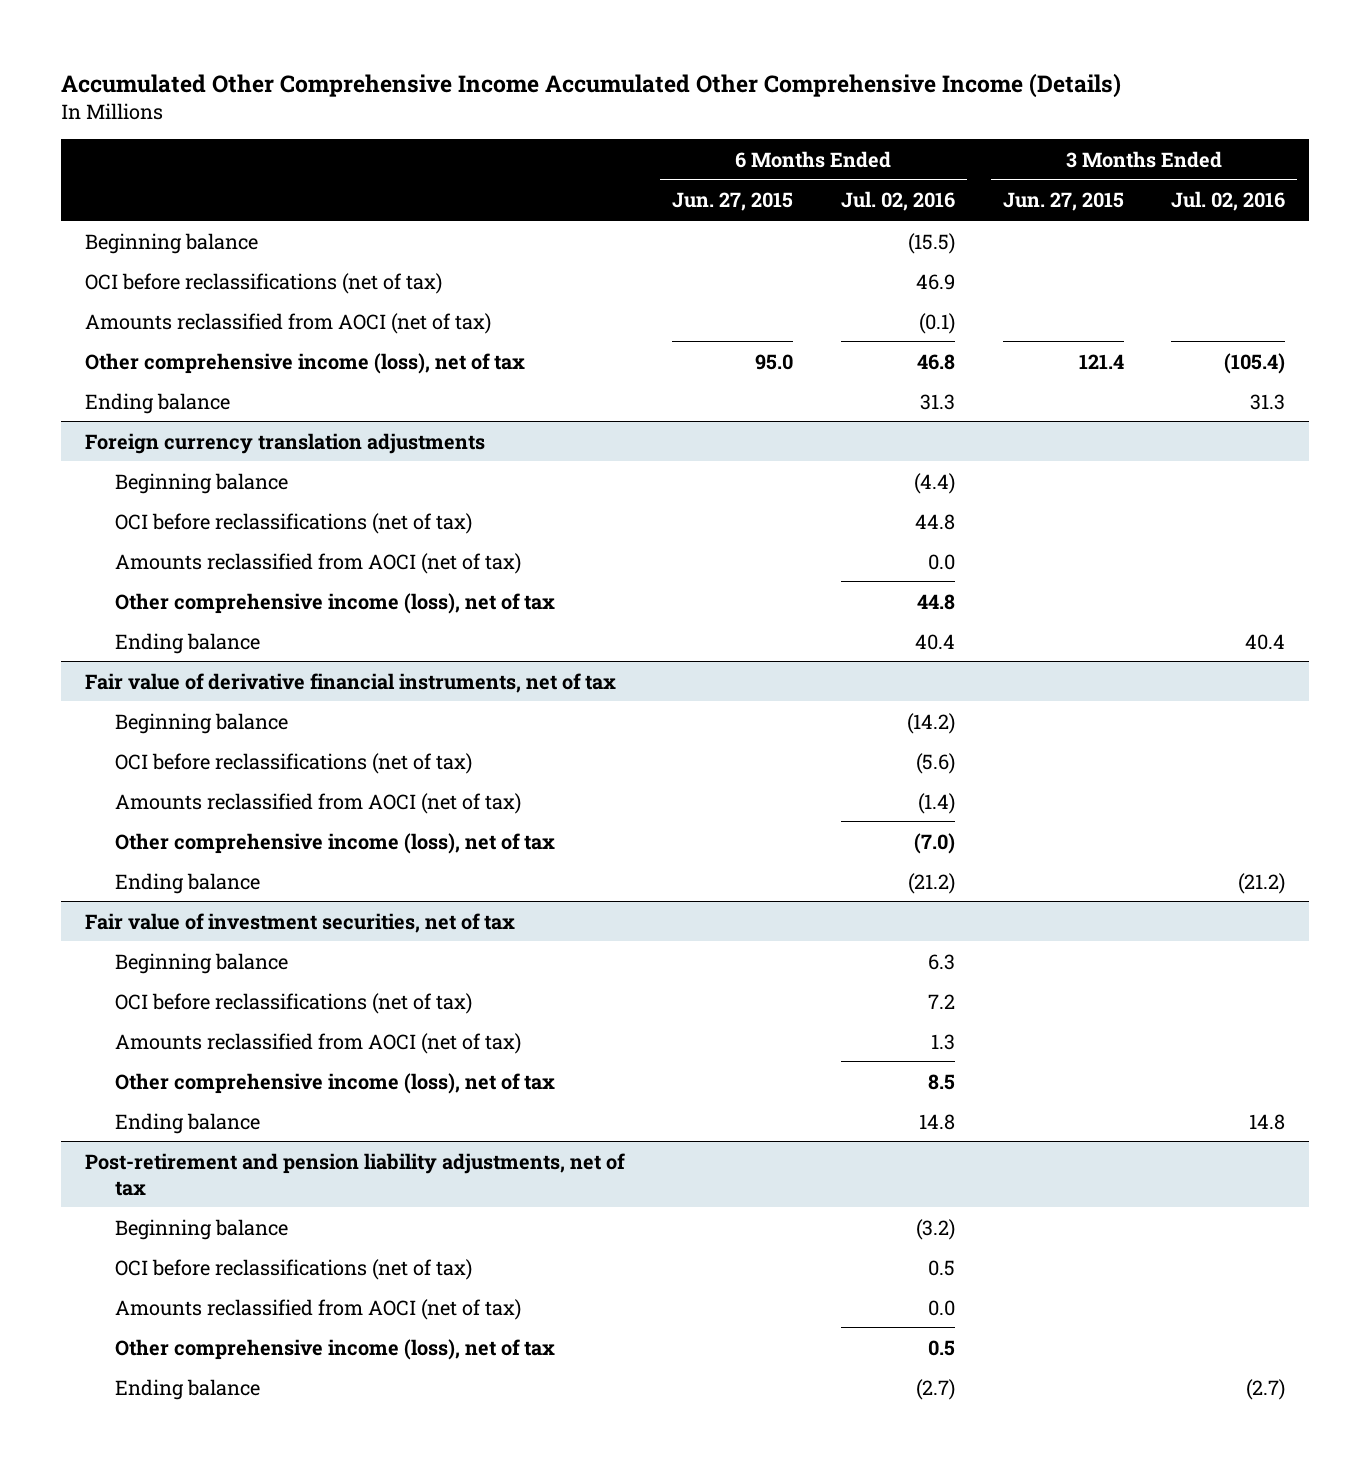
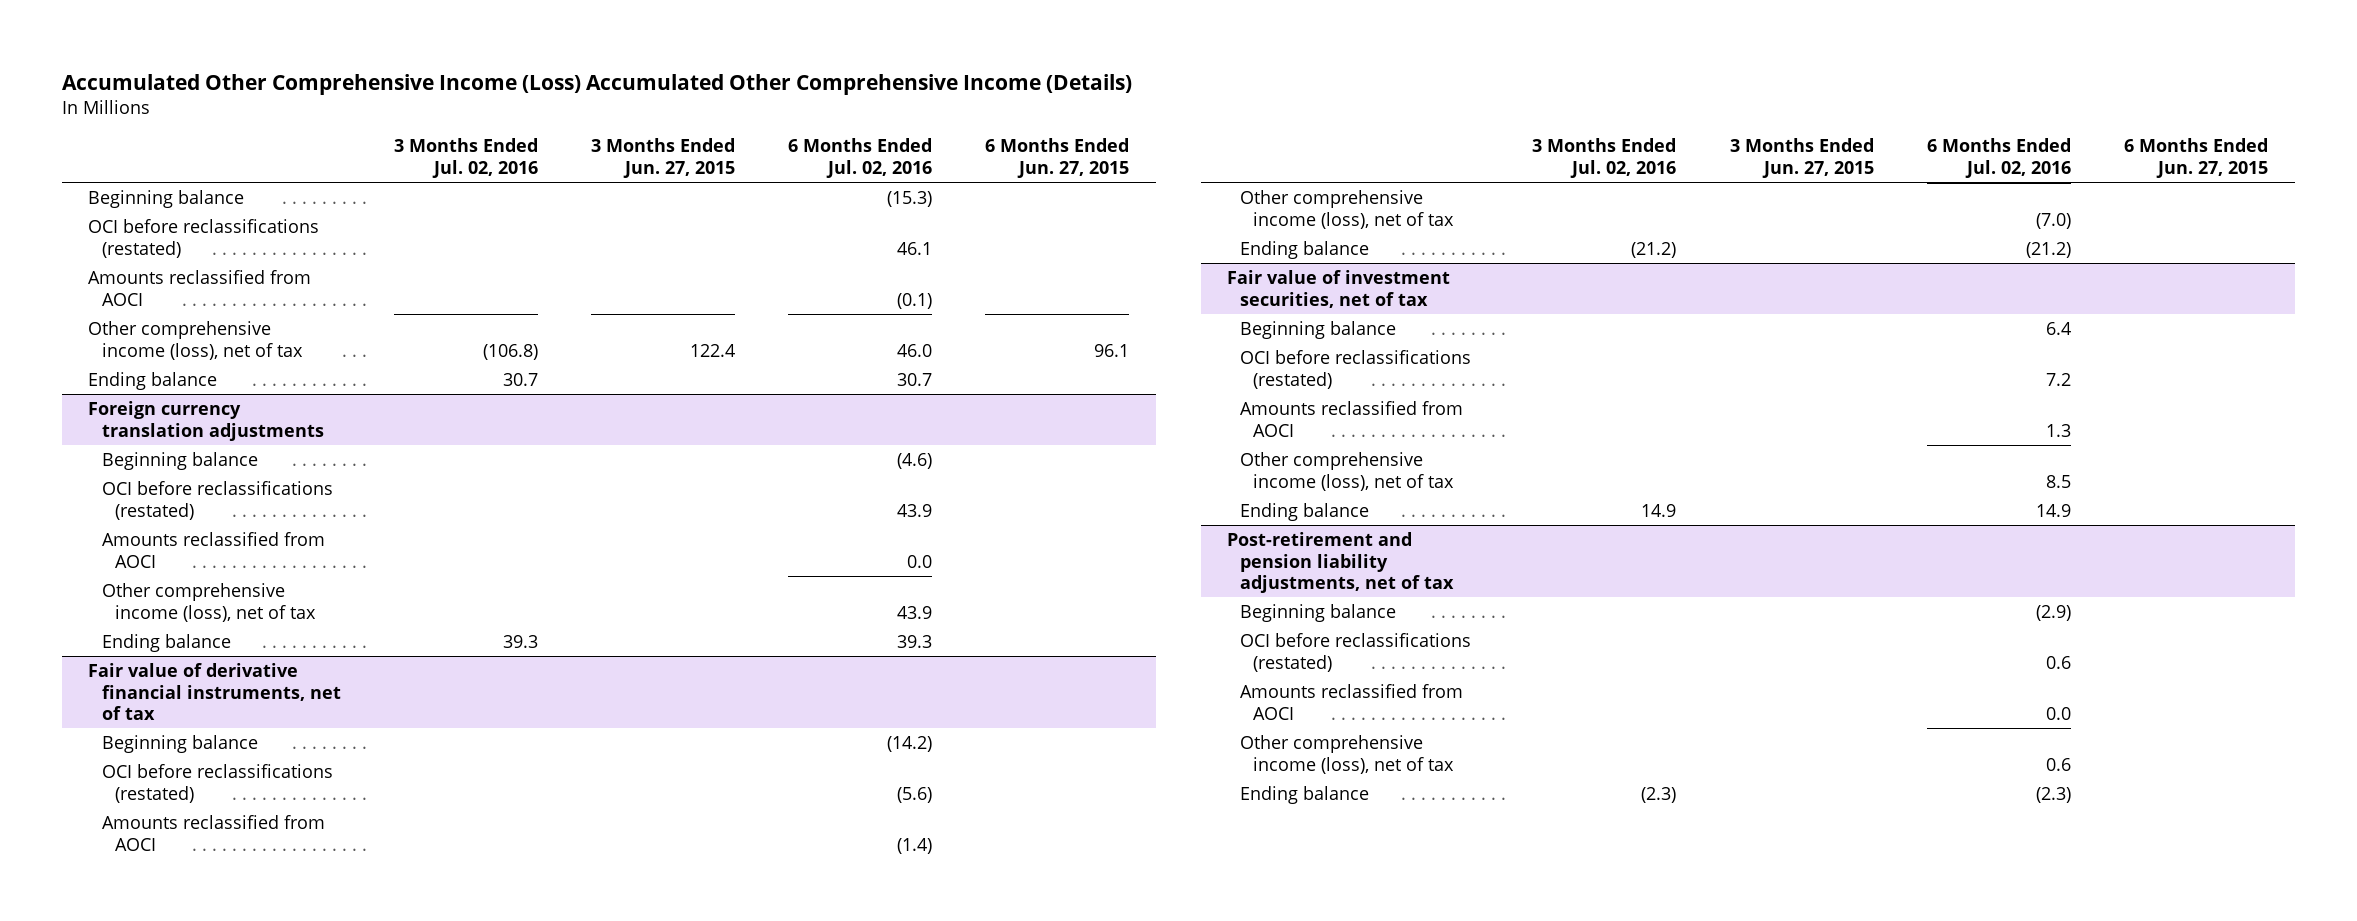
[60,73,1121,99] Accumulated Other Comprehensive Income Accumulated Other Comprehensive Income (Details) -> [61,73,1132,95] Accumulated Other Comprehensive Income (Loss) Accumulated Other Comprehensive Income (Details)
[907,232,955,254] (15.5) -> [887,190,933,207] (15.3)
[84,272,442,294] OCI before reclassifications (net of tax) -> [88,218,320,258] OCI before reclassifications (restated)
[915,273,955,290] 46.9 -> [897,241,933,255] 46.1
[84,312,491,334] Amounts reclassified from AOCI (net of tax) -> [88,269,312,306] Amounts reclassified from AOCI
[754,353,793,370] 95.0 -> [1094,343,1130,357] 96.1
[916,353,955,370] 46.8 -> [897,343,933,357] 46.0
[1078,353,1124,369] 121.4 -> [689,343,735,357] 122.4
[1224,352,1286,374] (105.4) -> [482,343,538,360] (106.8)
[919,393,955,410] 31.3 -> [897,372,933,386] 30.7
[1250,393,1286,410] 31.3 -> [502,372,538,386] 30.7
[913,472,955,494] (4.4) -> [897,452,933,469] (4.6)
[115,512,473,534] OCI before reclassifications (net of tax) -> [101,480,333,520] OCI before reclassifications (restated)
[914,513,955,530] 44.8 -> [897,503,933,517] 43.9
[115,552,522,574] Amounts reclassified from AOCI (net of tax) -> [101,531,325,568] Amounts reclassified from AOCI
[916,593,955,610] 44.8 -> [897,605,933,619] 43.9
[914,633,955,650] 40.4 -> [897,634,933,648] 39.3
[1245,633,1286,650] 40.4 -> [502,634,538,648] 39.3
[115,752,473,774] OCI before reclassifications (net of tax) -> [101,763,333,803] OCI before reclassifications (restated)
[115,792,522,814] Amounts reclassified from AOCI (net of tax) -> [101,814,325,851] Amounts reclassified from AOCI
[927,953,955,970] 6.3 -> [2045,321,2071,335] 6.4
[115,992,473,1014] OCI before reclassifications (net of tax) -> [1240,349,1472,389] OCI before reclassifications (restated)
[115,1032,522,1054] Amounts reclassified from AOCI (net of tax) -> [1240,400,1464,437] Amounts reclassified from AOCI
[918,1113,955,1130] 14.8 -> [2035,503,2071,517] 14.9
[1249,1113,1286,1130] 14.8 -> [1641,503,1677,517] 14.9
[915,1218,955,1240] (3.2) -> [2035,604,2071,621] (2.9)
[115,1258,473,1280] OCI before reclassifications (net of tax) -> [1240,632,1472,672] OCI before reclassifications (restated)
[927,1259,955,1276] 0.5 -> [2045,655,2071,669] 0.6
[115,1298,522,1320] Amounts reclassified from AOCI (net of tax) -> [1240,683,1464,720] Amounts reclassified from AOCI
[927,1339,955,1356] 0.5 -> [2045,757,2071,771] 0.6
[915,1378,955,1400] (2.7) -> [2035,786,2071,803] (2.3)
[1246,1378,1286,1400] (2.7) -> [1641,786,1677,803] (2.3)

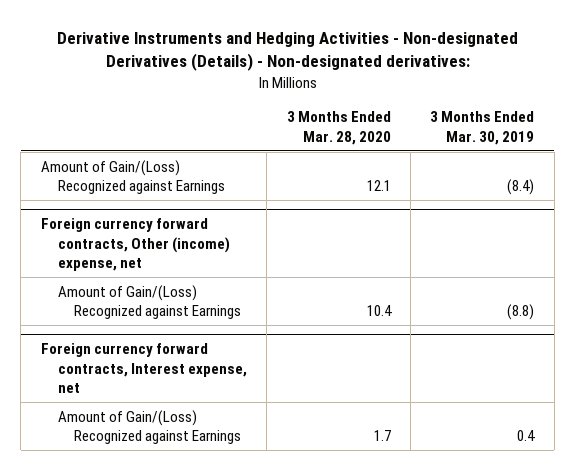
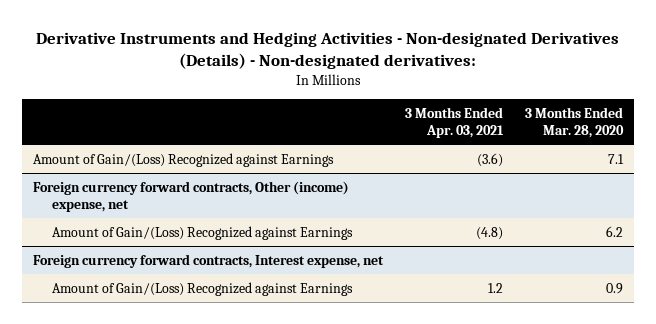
[430,111,535,145] 3 Months Ended Mar. 30, 2019 -> none
none -> [405,107,505,139] 3 Months Ended Apr. 03, 2021
[366,180,391,192] 12.1 -> [608,153,625,164] 7.1
[366,305,392,317] 10.4 -> [606,225,624,237] 6.2
[373,430,391,442] 1.7 -> [606,282,624,294] 0.9

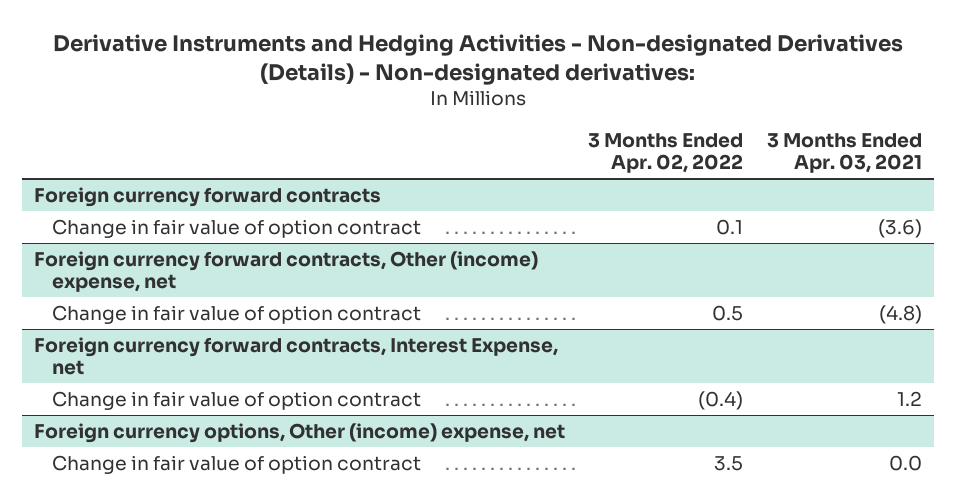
[525,107,625,139] 3 Months Ended Mar. 28, 2020 -> none
none -> [588,133,744,173] 3 Months Ended Apr. 02, 2022
none -> [33,187,381,208] Foreign currency forward contracts
[33,152,335,167] Amount of Gain/(Loss) Recognized against Earnings -> [52,219,422,239] Change in fair value of option contract
[51,225,353,240] Amount of Gain/(Loss) Recognized against Earnings -> [52,305,422,325] Change in fair value of option contract
[33,253,385,268] Foreign currency forward contracts, Interest expense, net -> [33,337,558,375] Foreign currency forward contracts, Interest Expense, net
[51,281,353,296] Amount of Gain/(Loss) Recognized against Earnings -> [52,391,422,411] Change in fair value of option contract
none -> [33,423,565,444] Foreign currency options, Other (income) expense, net
none -> [52,455,422,475] Change in fair value of option contract

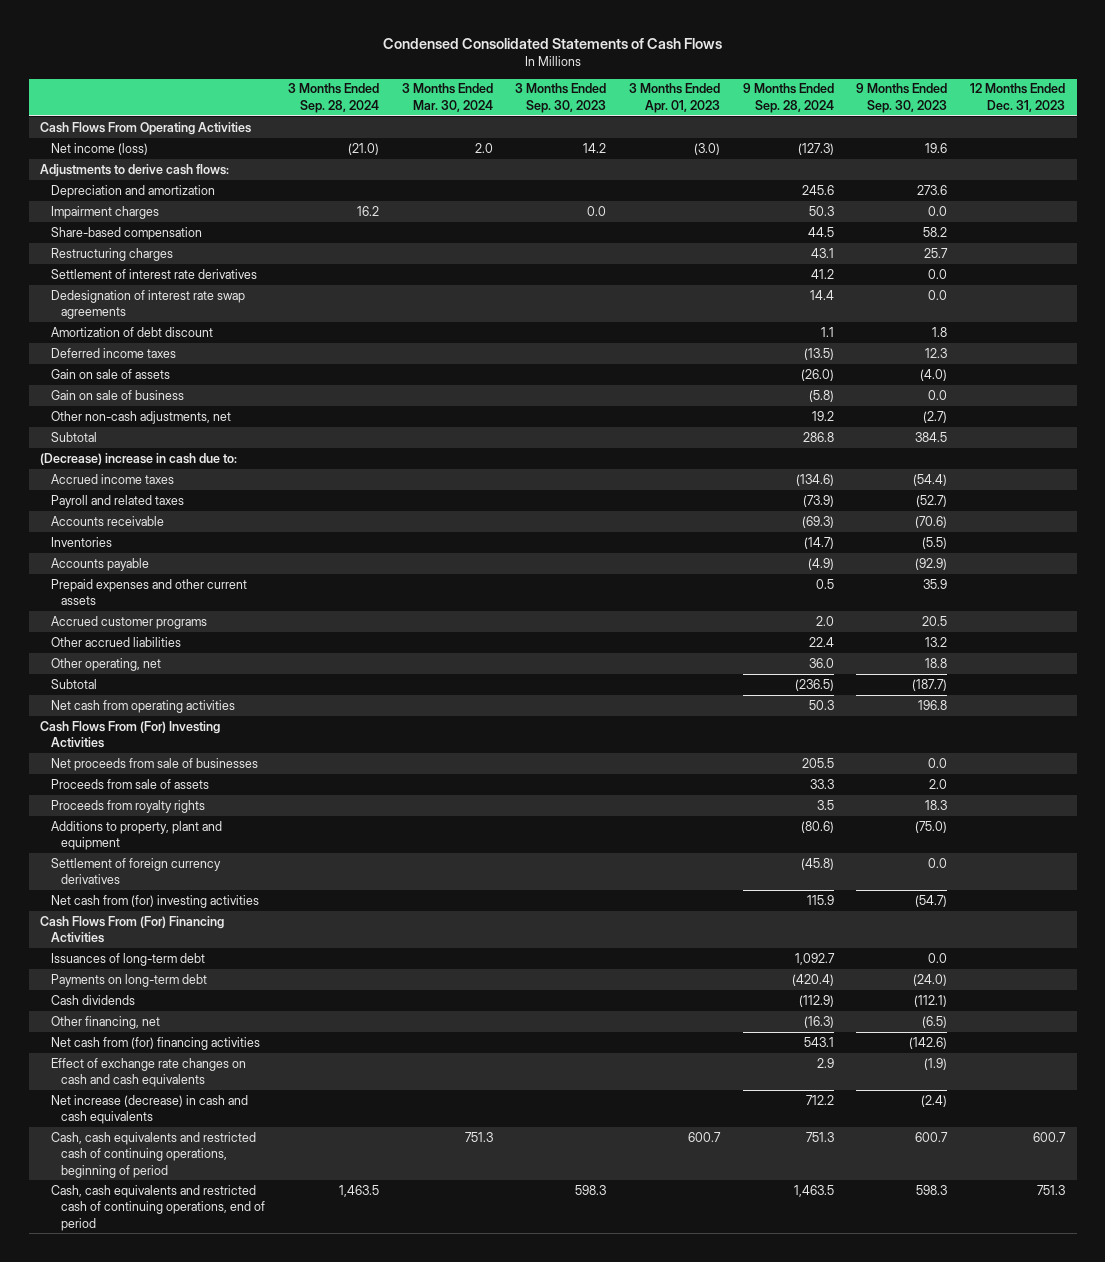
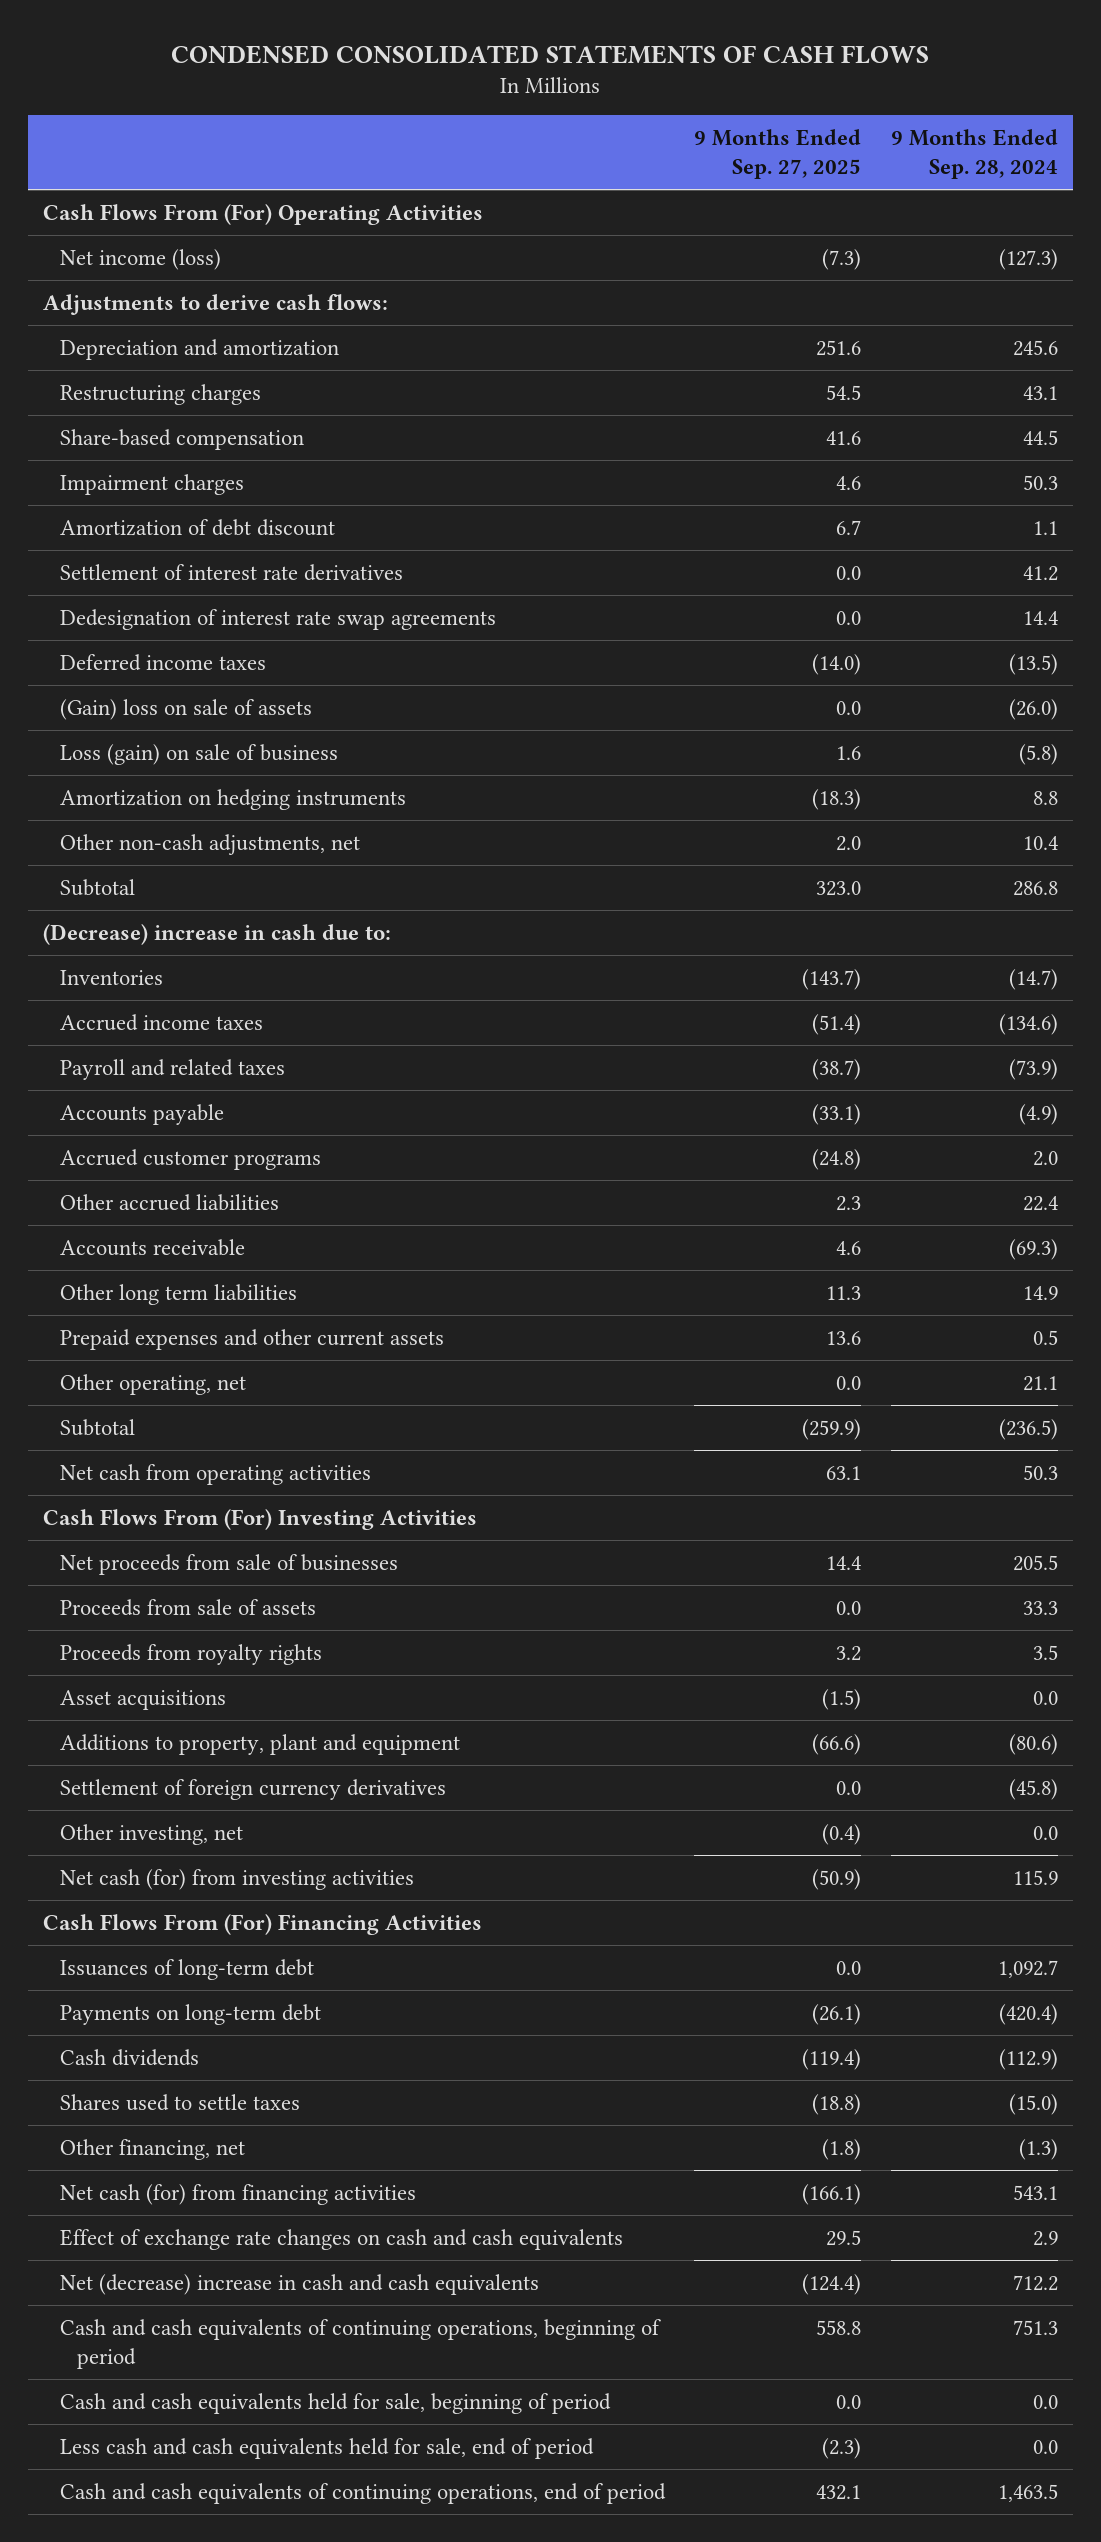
[382,37,722,49] Condensed Consolidated Statements of Cash Flows -> [171,44,930,64] CONDENSED CONSOLIDATED STATEMENTS OF CASH FLOWS
[287,83,379,113] 3 Months Ended Sep. 28, 2024 -> none
[401,83,493,112] 3 Months Ended Mar. 30, 2024 -> none
[515,83,607,113] 3 Months Ended Sep. 30, 2023 -> none
[628,83,720,113] 3 Months Ended Apr. 01, 2023 -> none
[856,83,948,113] 9 Months Ended Sep. 30, 2023 -> none
[970,83,1066,112] 12 Months Ended Dec. 31, 2023 -> none
none -> [694,129,862,180] 9 Months Ended Sep. 27, 2025
[40,121,252,135] Cash Flows From Operating Activities -> [42,203,483,225] Cash Flows From (For) Operating Activities
[50,226,202,240] Share-based compensation -> [59,428,304,450] Share-based compensation
[50,205,159,219] Impairment charges -> [59,473,244,495] Impairment charges
[50,326,213,337] Amortization of debt discount -> [59,518,335,536] Amortization of debt discount
[50,368,170,379] Gain on sale of assets -> [59,698,312,720] (Gain) loss on sale of assets
[50,389,184,400] Gain on sale of business -> [59,743,338,765] Loss (gain) on sale of business
none -> [59,788,406,810] Amortization on hedging instruments
[811,410,834,421] 19.2 -> [1022,835,1058,850] 10.4
[50,536,112,547] Inventories -> [59,969,163,985] Inventories
[50,515,164,526] Accounts receivable -> [59,1238,245,1256] Accounts receivable
none -> [59,1283,297,1305] Other long term liabilities
[50,578,247,606] Prepaid expenses and other current assets -> [59,1328,444,1350] Prepaid expenses and other current assets
[808,657,834,668] 36.0 -> [1022,1375,1058,1391] 21.1
none -> [59,1689,226,1710] Asset acquisitions
none -> [59,1823,243,1845] Other investing, net
[50,894,259,908] Net cash from (for) investing activities -> [59,1868,414,1890] Net cash (for) from investing activities
none -> [59,2093,300,2111] Shares used to settle taxes
[803,1015,834,1028] (16.3) -> [1018,2138,1058,2160] (1.3)
[50,1036,260,1050] Net cash from (for) financing activities -> [59,2183,416,2205] Net cash (for) from financing activities
[50,1094,248,1125] Net increase (decrease) in cash and cash equivalents -> [59,2273,539,2295] Net (decrease) increase in cash and cash equivalents
[50,1131,256,1178] Cash, cash equivalents and restricted cash of continuing operations, beginning of period -> [59,2318,661,2369] Cash and cash equivalents of continuing operations, beginning of period
none -> [59,2392,611,2414] Cash and cash equivalents held for sale, beginning of period
none -> [59,2437,594,2459] Less cash and cash equivalents held for sale, end of period
[50,1184,266,1231] Cash, cash equivalents and restricted cash of continuing operations, end of period -> [59,2482,666,2504] Cash and cash equivalents of continuing operations, end of period

